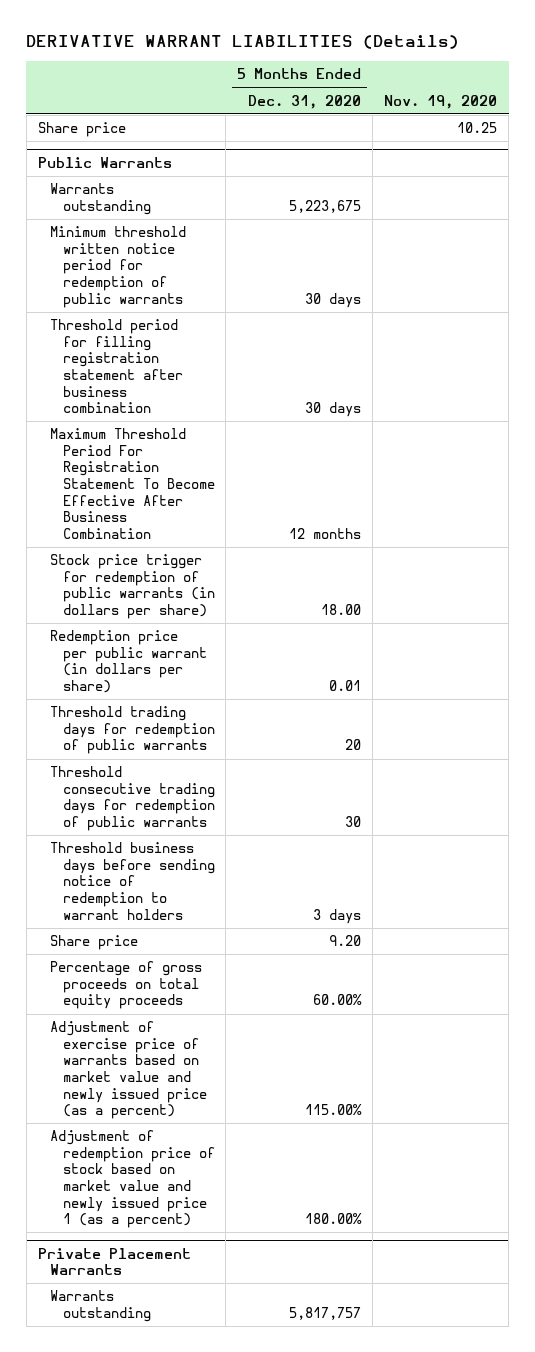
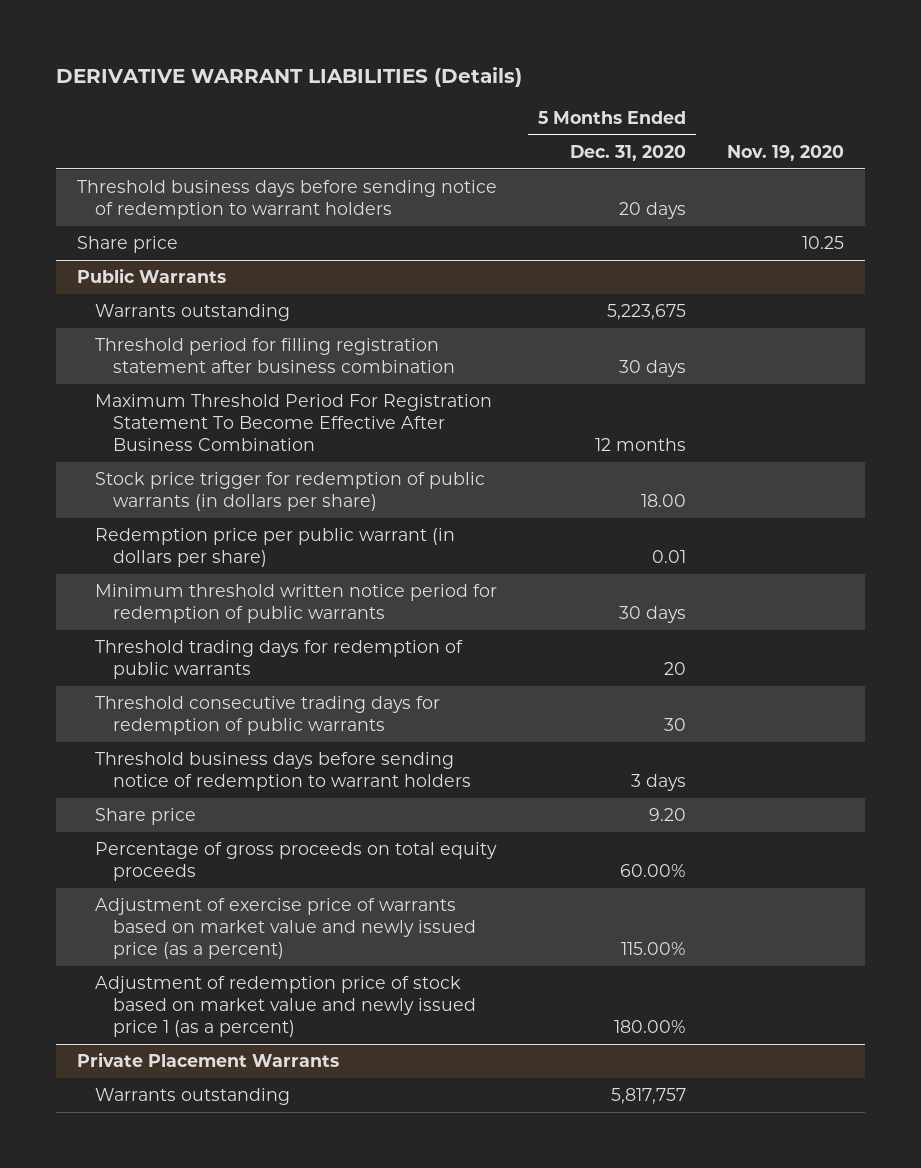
none -> [76,180,497,220] Threshold business days before sending notice of redemption to warrant holders
[50,226,187,308] Minimum threshold written notice period for redemption of public warrants -> [94,584,497,624] Minimum threshold written notice period for redemption of public warrants

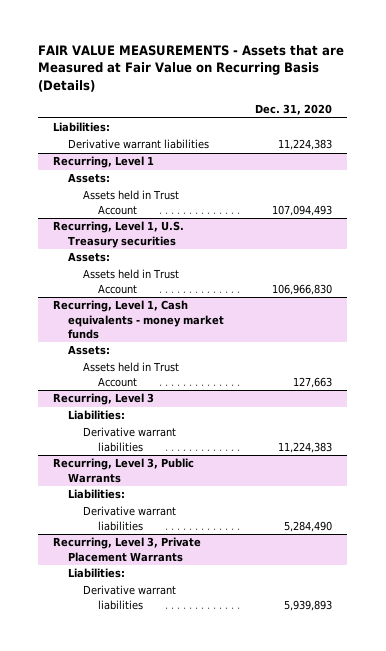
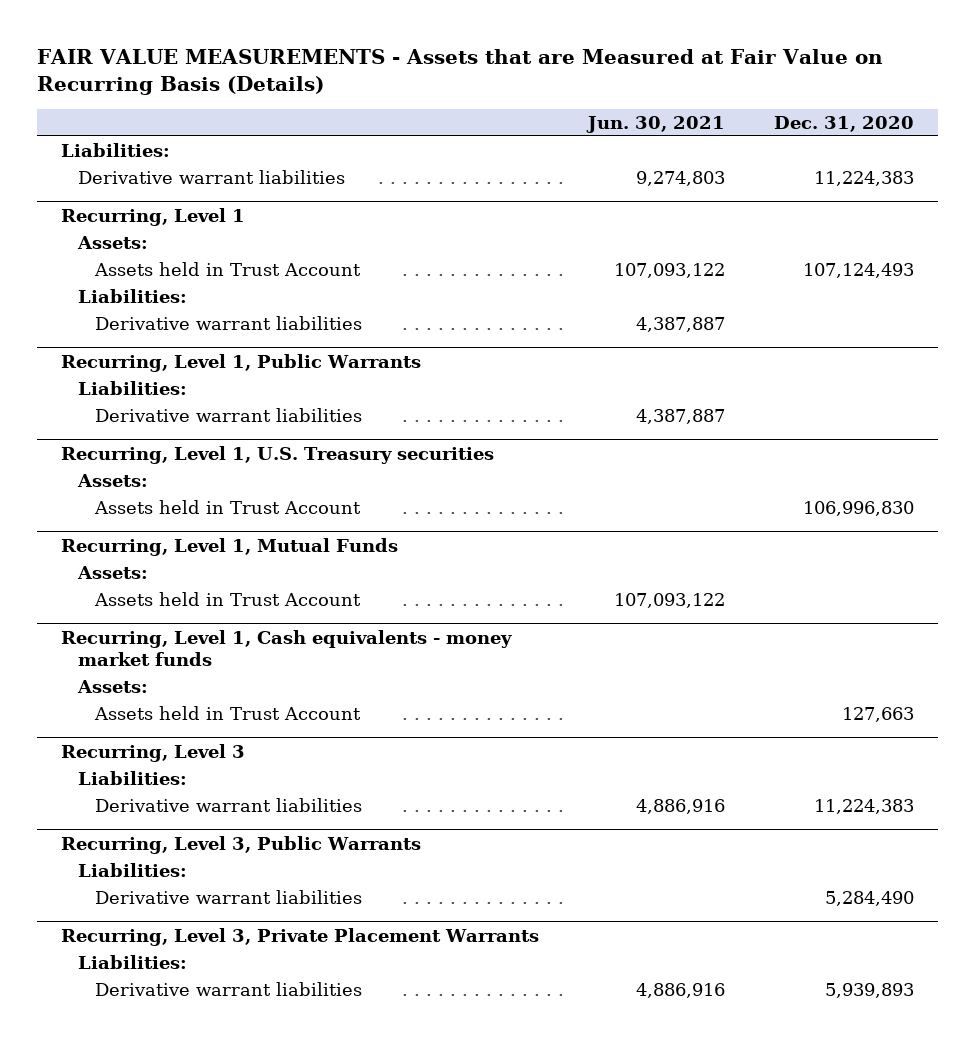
none -> [585,115,725,133] Jun. 30, 2021
[272,204,333,216] 107,094,493 -> [802,262,914,278] 107,124,493
none -> [78,288,188,303] Liabilities:
none -> [94,315,362,330] Derivative warrant liabilities
none -> [61,353,422,372] Recurring, Level 1, Public Warrants
none -> [78,380,188,395] Liabilities:
none -> [94,407,362,422] Derivative warrant liabilities
[272,283,333,295] 106,966,830 -> [802,500,914,516] 106,996,830
none -> [61,537,399,556] Recurring, Level 1, Mutual Funds
none -> [77,565,149,579] Assets:
none -> [93,591,361,606] Assets held in Trust Account

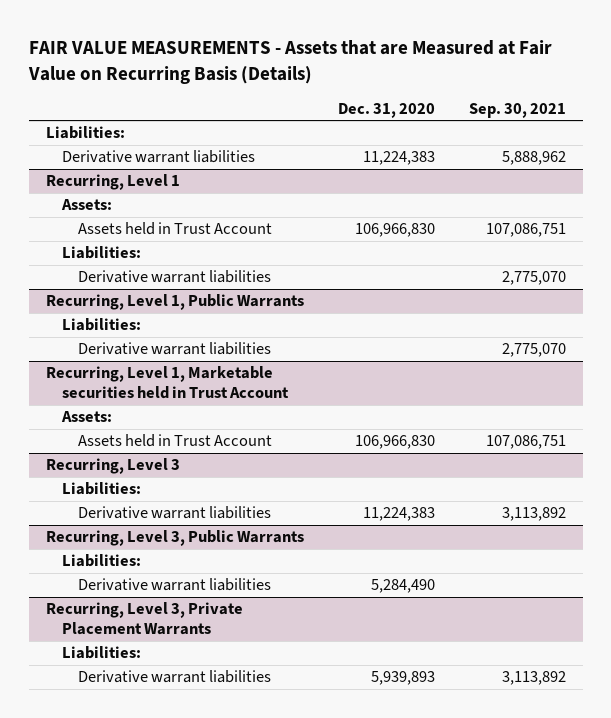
[585,115,725,133] Jun. 30, 2021 -> none
none -> [468,102,566,118] Sep. 30, 2021
[802,262,914,278] 107,124,493 -> [354,223,435,238] 106,966,830
[61,445,495,464] Recurring, Level 1, U.S. Treasury securities -> none
[77,473,149,487] Assets: -> none
[93,499,361,514] Assets held in Trust Account -> none
[61,537,399,556] Recurring, Level 1, Mutual Funds -> none
[77,565,149,579] Assets: -> none
[93,591,361,606] Assets held in Trust Account -> none
[61,629,513,666] Recurring, Level 1, Cash equivalents - money market funds -> none
none -> [45,366,290,400] Recurring, Level 1, Marketable securities held in Trust Account
[841,706,914,722] 127,663 -> [354,435,435,450] 106,966,830

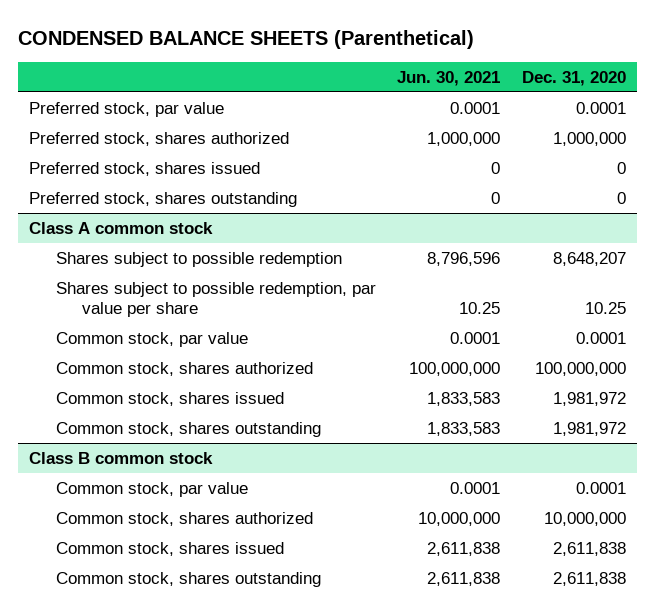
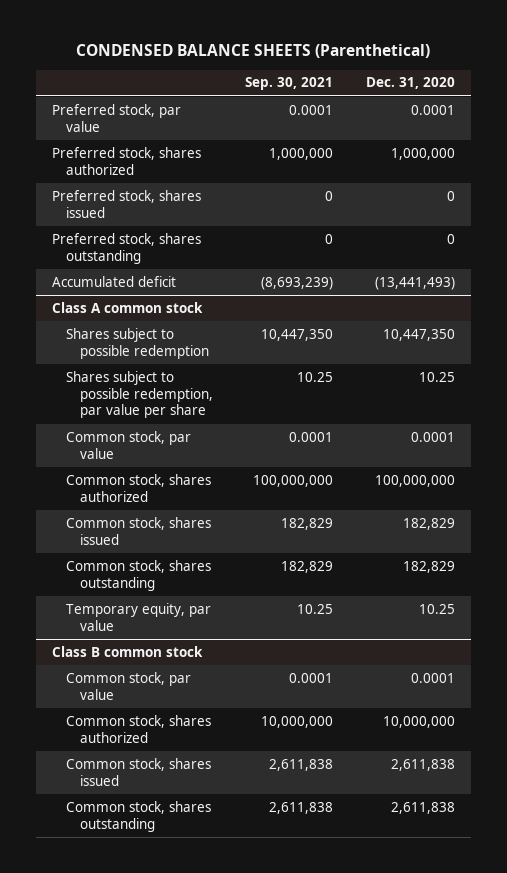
[397,70,501,86] Jun. 30, 2021 -> none
none -> [245,77,334,91] Sep. 30, 2021
none -> [52,275,177,287] Accumulated deficit
[553,251,627,266] 8,648,207 -> [382,328,455,341] 10,447,350
[553,391,627,406] 1,981,972 -> [402,517,455,530] 182,829
[553,421,627,436] 1,981,972 -> [402,560,455,573] 182,829
none -> [65,602,211,631] Temporary equity, par value

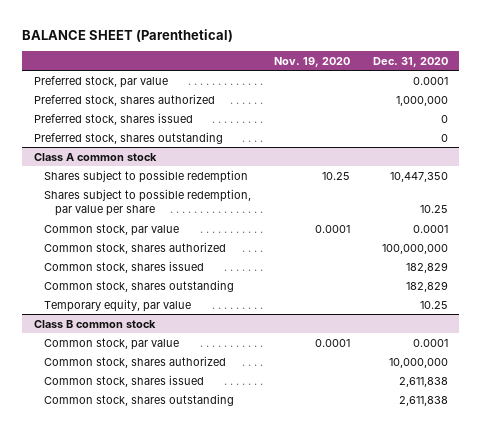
[76,44,431,59] CONDENSED BALANCE SHEETS (Parenthetical) -> [22,28,234,42] BALANCE SHEET (Parenthetical)
[245,77,334,91] Sep. 30, 2021 -> none
none -> [274,56,351,67] Nov. 19, 2020
[52,275,177,287] Accumulated deficit -> none

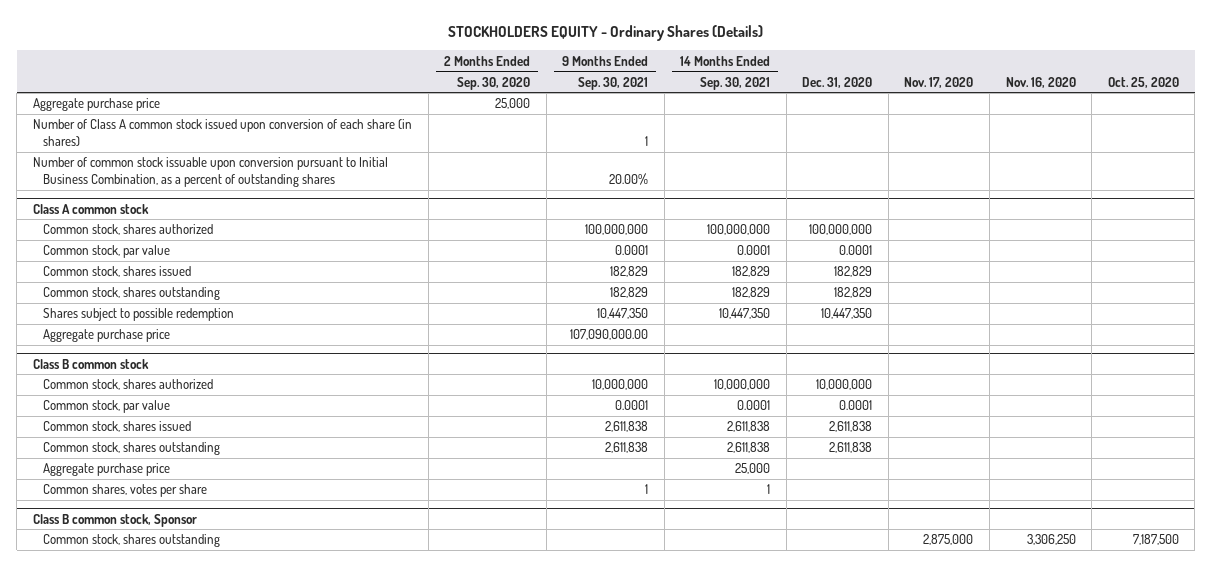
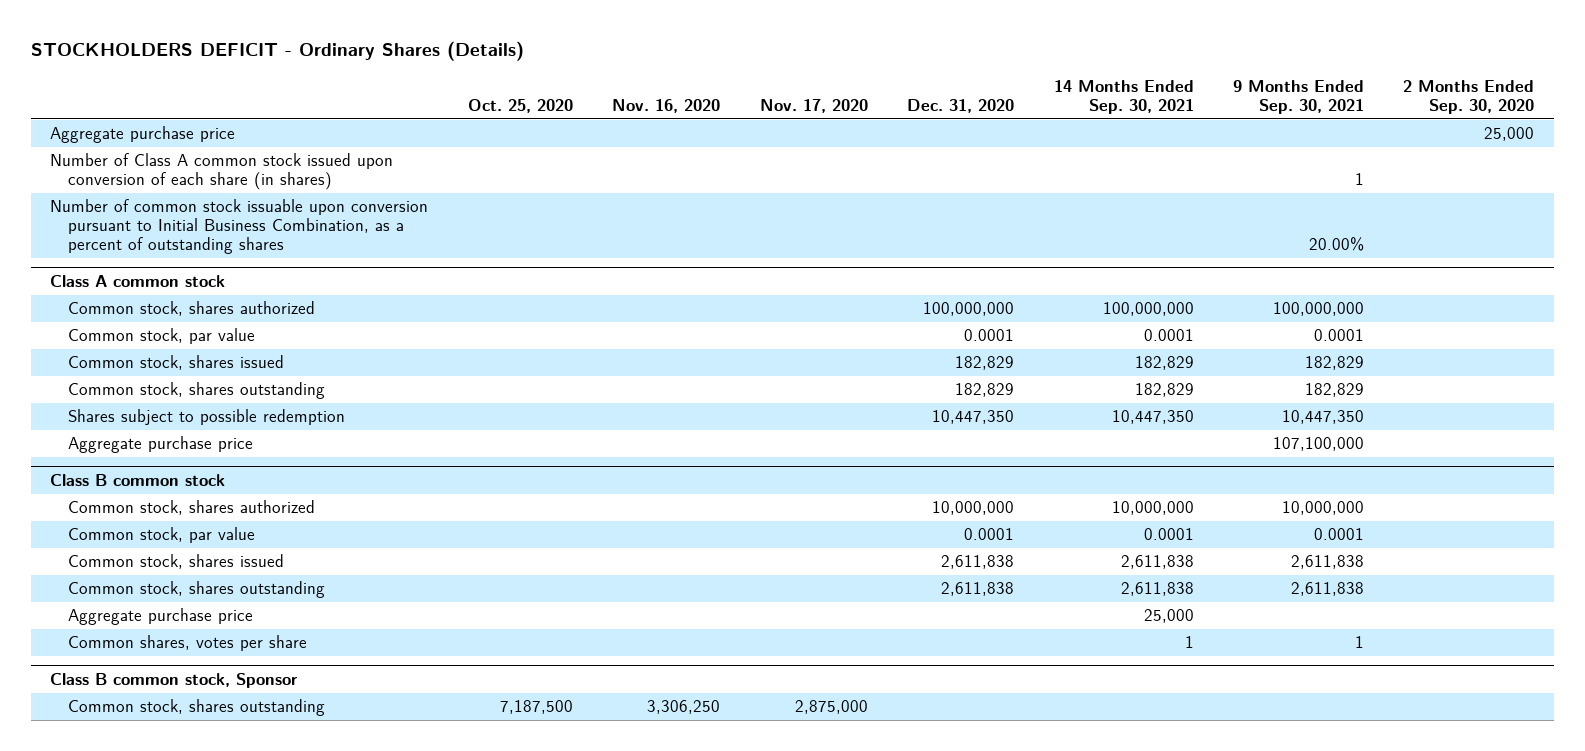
[447,25,763,42] STOCKHOLDERS EQUITY - Ordinary Shares (Details) -> [30,41,524,62] STOCKHOLDERS DEFICIT - Ordinary Shares (Details)
[570,329,649,341] 107,090,000.00 -> [1273,437,1365,452] 107,100,000

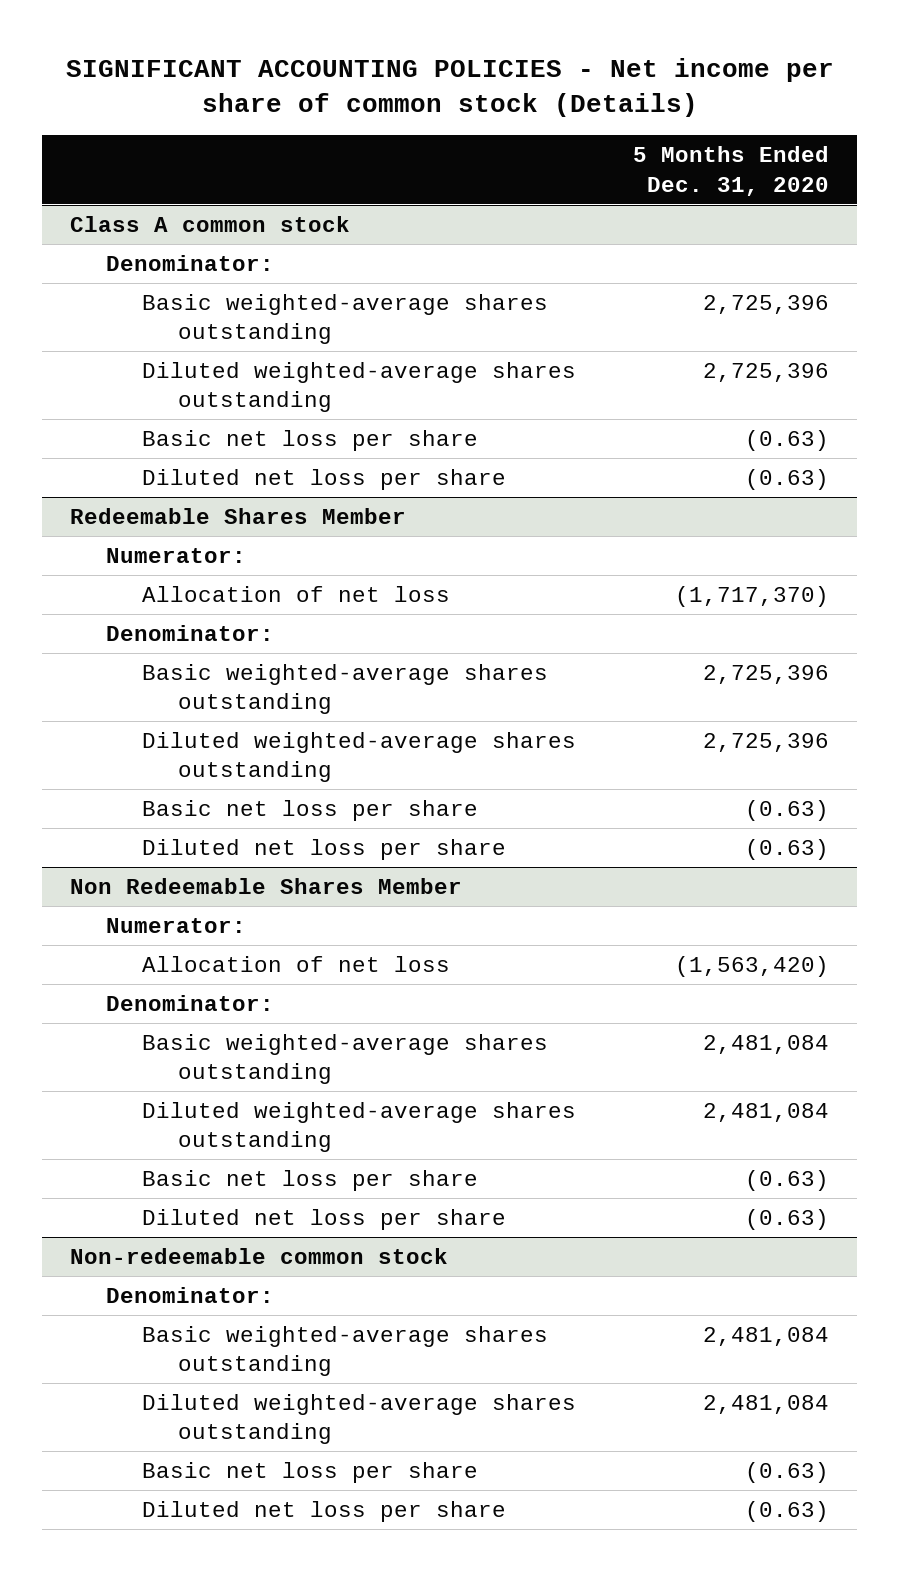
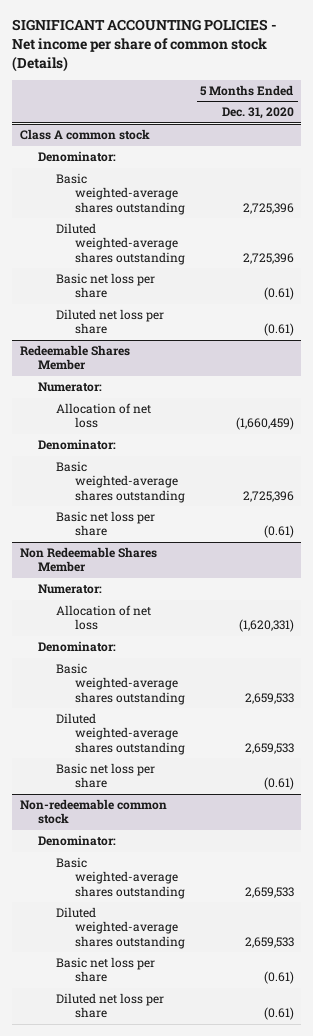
[744,429,829,451] (0.63) -> [263,287,294,301] (0.61)
[744,468,829,490] (0.63) -> [263,323,294,337] (0.61)
[674,585,829,607] (1,717,370) -> [235,417,294,431] (1,660,459)
[141,731,576,783] Diluted weighted-average shares outstanding -> none
[141,838,506,860] Diluted net loss per share -> none
[744,799,829,821] (0.63) -> [263,525,294,539] (0.61)
[674,955,829,977] (1,563,420) -> [238,619,294,633] (1,620,331)
[141,1208,506,1230] Diluted net loss per share -> none
[702,1034,829,1054] 2,481,084 -> [244,692,294,704] 2,659,533
[702,1102,829,1122] 2,481,084 -> [244,742,294,754] 2,659,533
[744,1169,829,1191] (0.63) -> [263,777,294,791] (0.61)
[702,1326,829,1346] 2,481,084 -> [244,886,294,898] 2,659,533
[702,1394,829,1414] 2,481,084 -> [244,936,294,948] 2,659,533
[744,1461,829,1483] (0.63) -> [263,971,294,985] (0.61)
[744,1500,829,1522] (0.63) -> [263,1007,294,1021] (0.61)

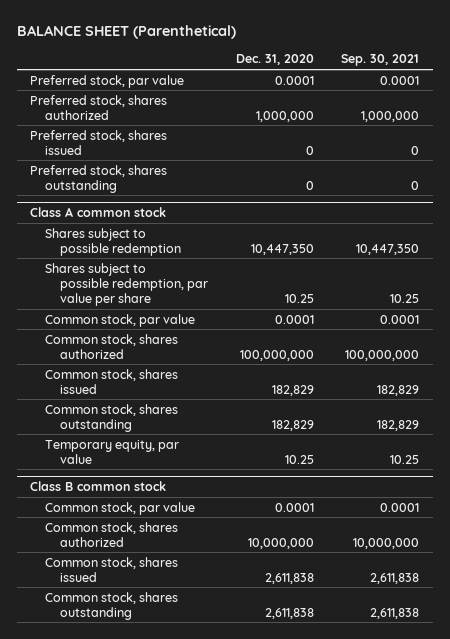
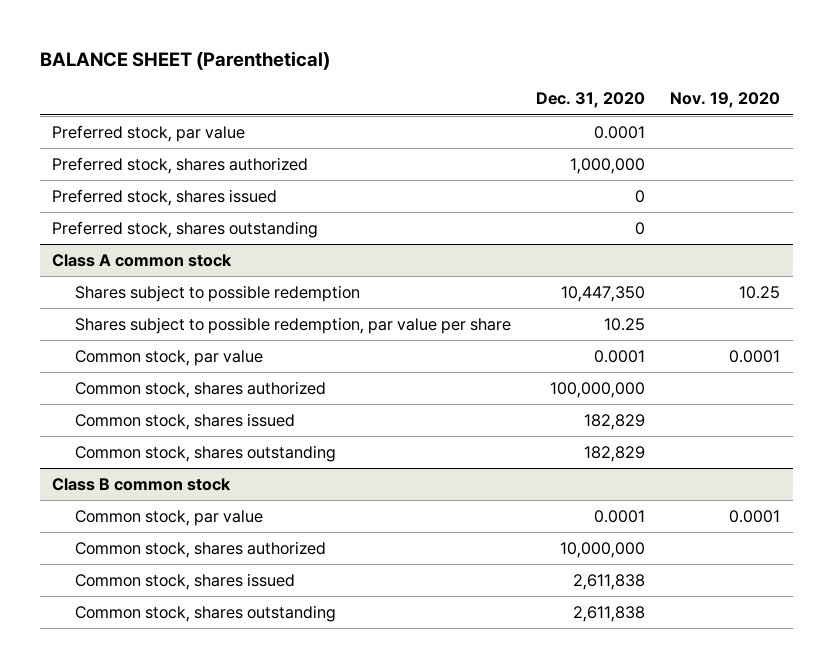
[341,54,420,67] Sep. 30, 2021 -> none
none -> [670,92,781,109] Nov. 19, 2020
[45,439,180,464] Temporary equity, par value -> none

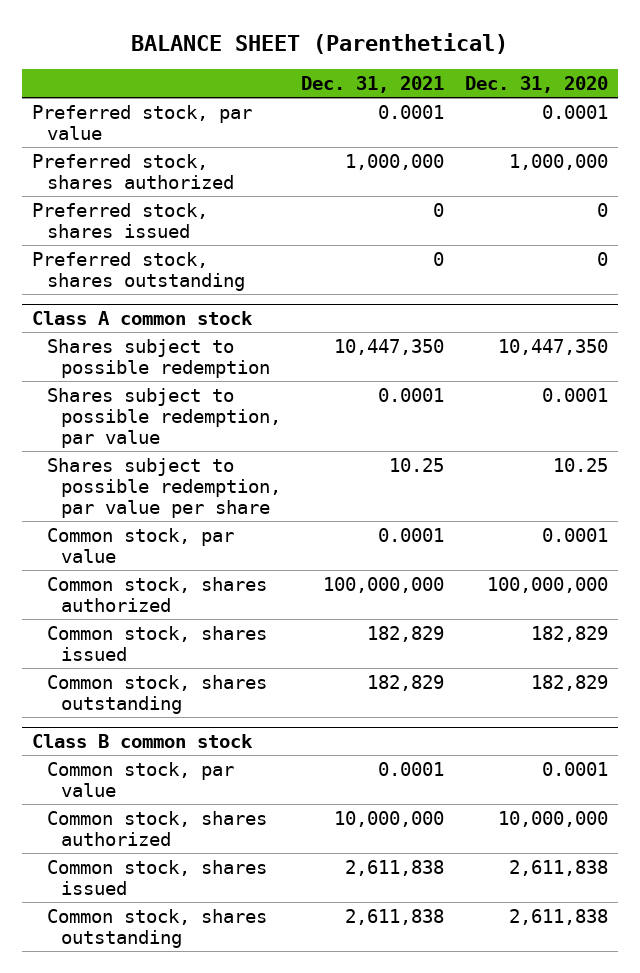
[670,92,781,109] Nov. 19, 2020 -> none
none -> [301,75,445,93] Dec. 31, 2021
none -> [46,387,282,449] Shares subject to possible redemption, par value

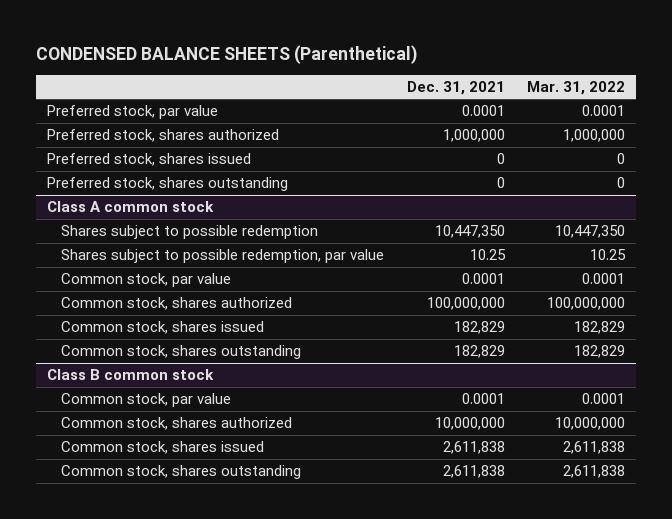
[131,32,509,54] BALANCE SHEET (Parenthetical) -> [36,44,419,64] CONDENSED BALANCE SHEETS (Parenthetical)
[464,75,608,93] Dec. 31, 2020 -> none
none -> [526,80,625,95] Mar. 31, 2022
[46,457,282,519] Shares subject to possible redemption, par value per share -> none
[378,387,445,402] 0.0001 -> [469,249,506,261] 10.25

